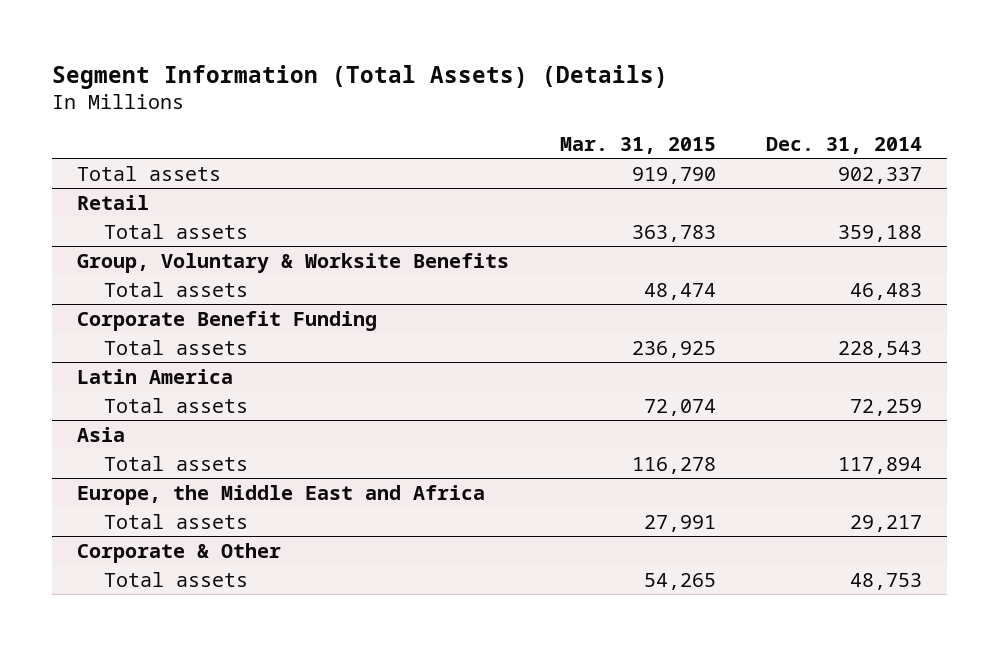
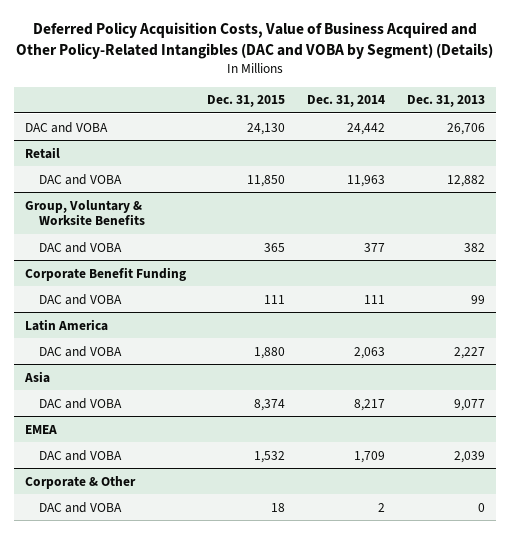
[52,64,669,89] Segment Information (Total Assets) (Details) -> [15,22,493,60] Deferred Policy Acquisition Costs, Value of Business Acquired and Other Policy-Related Intangibles (DAC and VOBA by Segment) (Details)
[559,136,716,154] Mar. 31, 2015 -> none
none -> [207,95,286,108] Dec. 31, 2015
none -> [406,95,485,108] Dec. 31, 2013
[77,165,222,181] Total assets -> none
none -> [24,121,108,133] DAC and VOBA
[103,223,248,239] Total assets -> none
none -> [38,173,122,185] DAC and VOBA
[103,281,248,297] Total assets -> none
none -> [38,241,122,253] DAC and VOBA
[103,339,248,355] Total assets -> none
none -> [38,293,122,305] DAC and VOBA
[103,397,248,413] Total assets -> none
none -> [38,345,122,357] DAC and VOBA
[103,455,248,471] Total assets -> none
[103,513,248,529] Total assets -> none
none -> [38,397,122,409] DAC and VOBA
[77,484,486,505] Europe, the Middle East and Africa -> [24,424,57,434] EMEA
none -> [38,449,122,461] DAC and VOBA
[103,571,248,587] Total assets -> none
none -> [38,501,122,513] DAC and VOBA

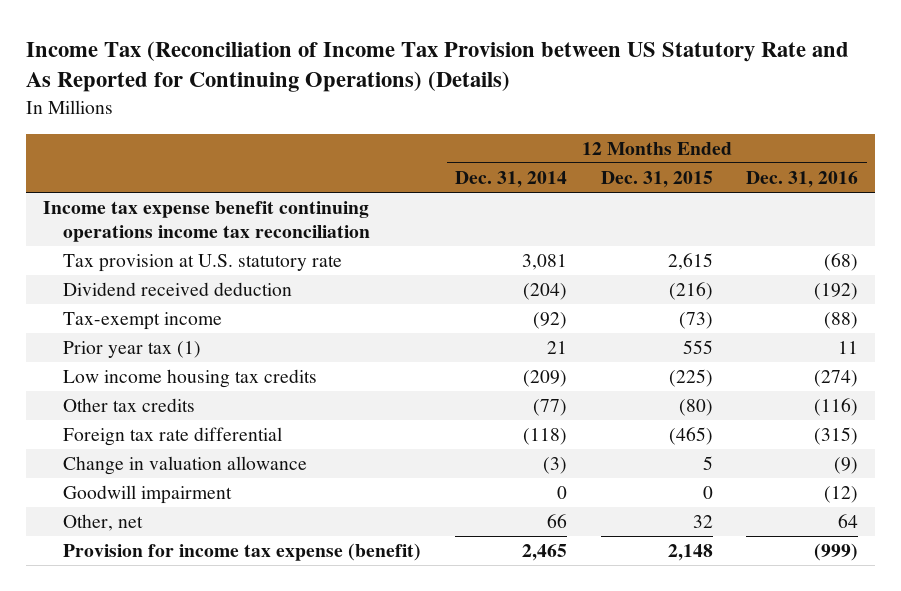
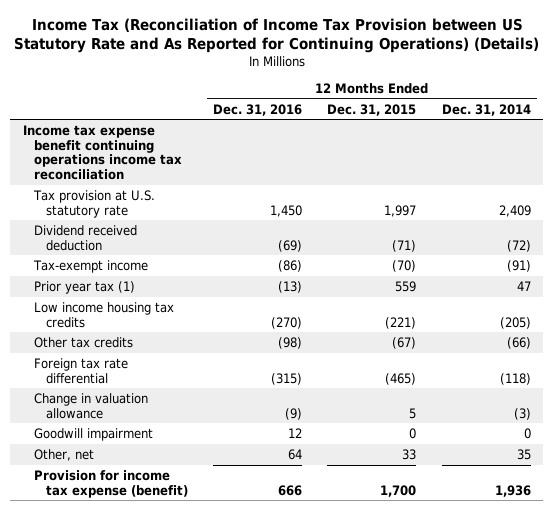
[521,254,567,271] 3,081 -> [498,204,531,217] 2,409
[667,253,713,271] 2,615 -> [384,204,417,217] 1,997
[824,253,859,272] (68) -> [270,204,303,217] 1,450
[522,283,567,301] (204) -> [506,239,531,252] (72)
[668,282,713,301] (216) -> [392,239,417,252] (71)
[814,283,859,301] (192) -> [278,239,303,252] (69)
[532,312,567,330] (92) -> [506,259,531,272] (91)
[678,312,713,330] (73) -> [392,259,417,272] (70)
[824,312,859,330] (88) -> [278,259,303,272] (86)
[546,341,567,355] 21 -> [516,280,531,291] 47
[682,340,713,355] 555 -> [395,280,417,292] 559
[838,341,859,355] 11 -> [278,280,303,293] (13)
[522,370,567,388] (209) -> [499,316,531,329] (205)
[668,369,713,388] (225) -> [385,316,417,329] (221)
[814,370,859,388] (274) -> [271,316,303,329] (270)
[532,399,567,417] (77) -> [506,336,531,349] (66)
[678,399,713,417] (80) -> [392,336,417,349] (67)
[814,398,859,417] (116) -> [278,336,303,349] (98)
[824,486,859,504] (12) -> [288,427,303,438] 12
[546,514,567,529] 66 -> [516,448,531,460] 35
[692,515,713,529] 32 -> [402,448,417,460] 33
[521,544,567,562] 2,465 -> [494,484,531,497] 1,936
[667,544,713,562] 2,148 -> [380,484,417,497] 1,700
[814,543,859,562] (999) -> [278,484,303,496] 666

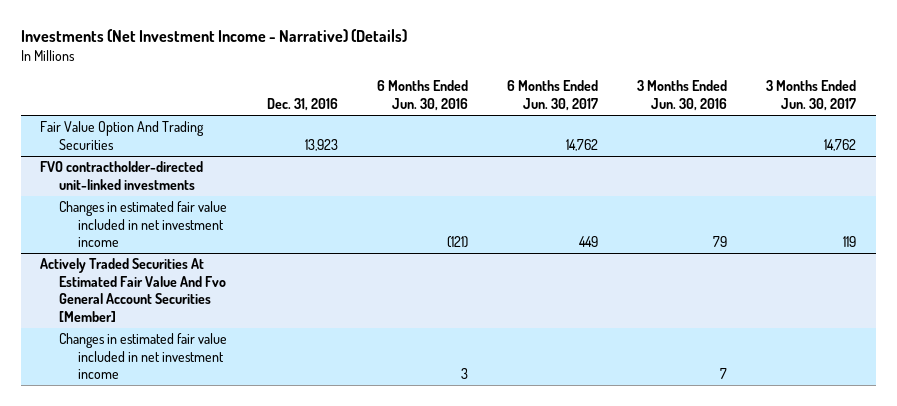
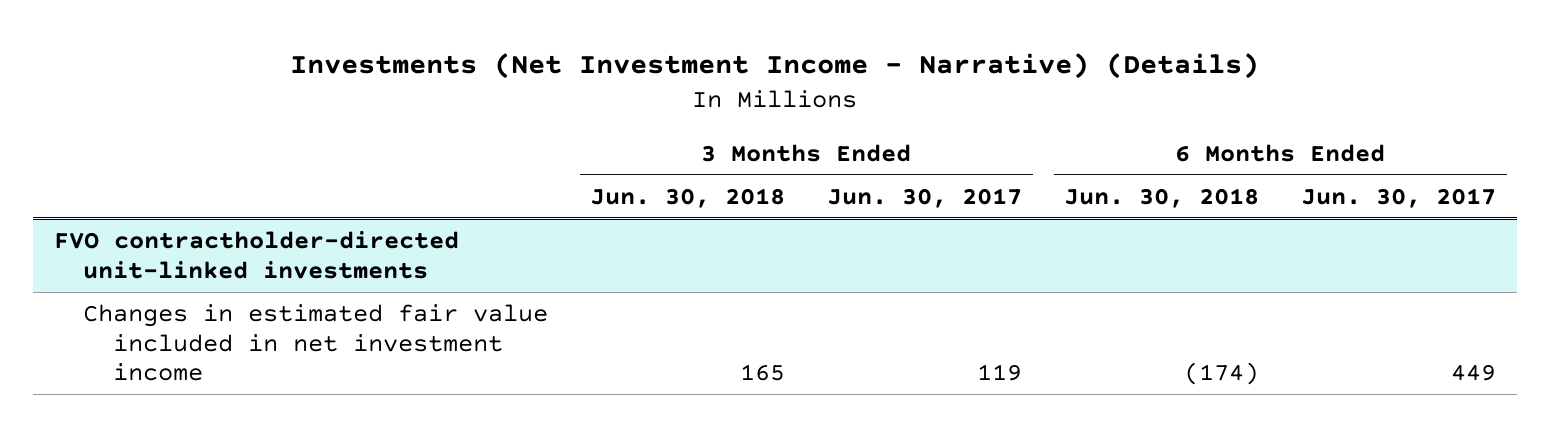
[266,97,338,111] Dec. 31, 2016 -> none
[376,80,468,111] 6 Months Ended Jun. 30, 2016 -> none
[636,80,727,111] 3 Months Ended Jun. 30, 2016 -> none
none -> [590,187,786,208] Jun. 30, 2018
none -> [1064,187,1260,208] Jun. 30, 2018
[40,121,205,150] Fair Value Option And Trading Securities -> none
[40,258,227,322] Actively Traded Securities At Estimated Fair Value And Fvo General Account Securities [Member] -> none
[59,333,228,380] Changes in estimated fair value included in net investment income -> none

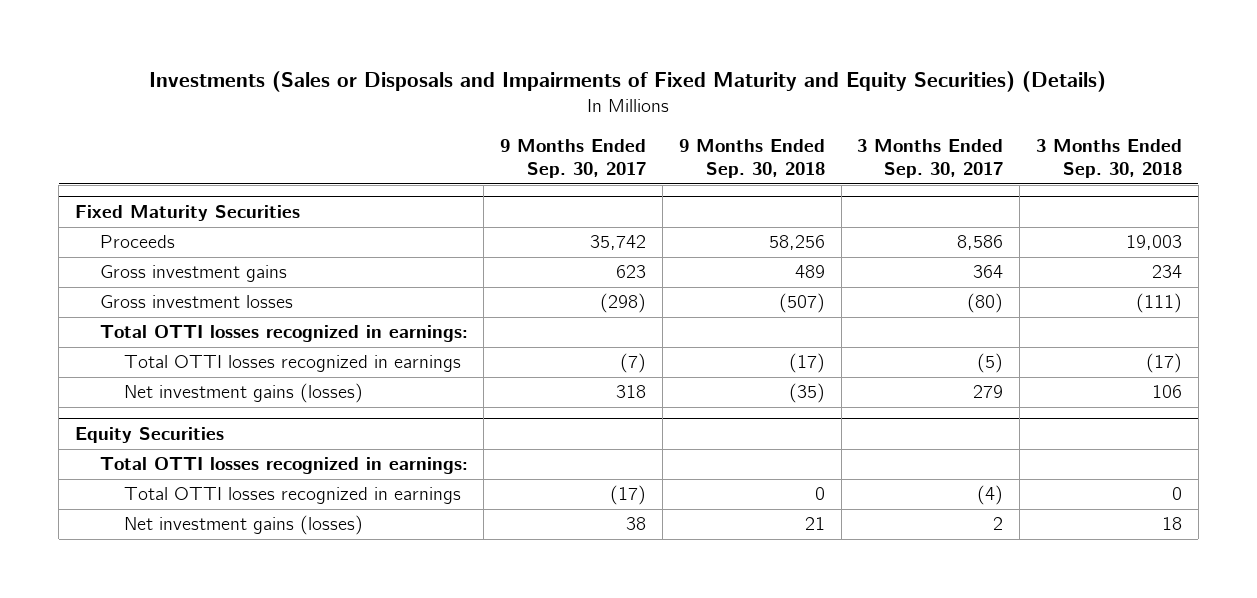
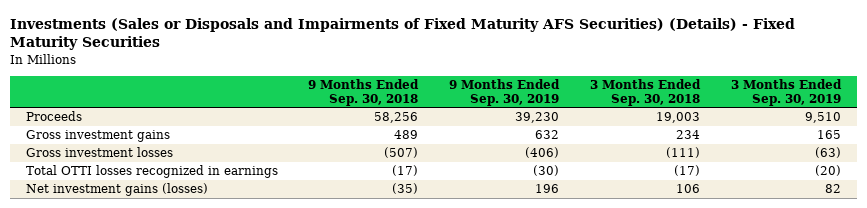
[149,71,1107,93] Investments (Sales or Disposals and Impairments of Fixed Maturity and Equity Securities) (Details) -> [10,17,796,51] Investments (Sales or Disposals and Impairments of Fixed Maturity AFS Securities) (Details) - Fixed Maturity Securities
[500,138,647,179] 9 Months Ended Sep. 30, 2017 -> none
[857,138,1004,179] 3 Months Ended Sep. 30, 2017 -> none
none -> [449,78,561,106] 9 Months Ended Sep. 30, 2019
none -> [731,78,843,106] 3 Months Ended Sep. 30, 2019
[74,205,300,222] Fixed Maturity Securities -> none
[99,325,468,343] Total OTTI losses recognized in earnings: -> none
[74,427,224,444] Equity Securities -> none
[99,457,468,475] Total OTTI losses recognized in earnings: -> none
[124,487,462,505] Total OTTI losses recognized in earnings -> none
[124,515,364,536] Net investment gains (losses) -> none

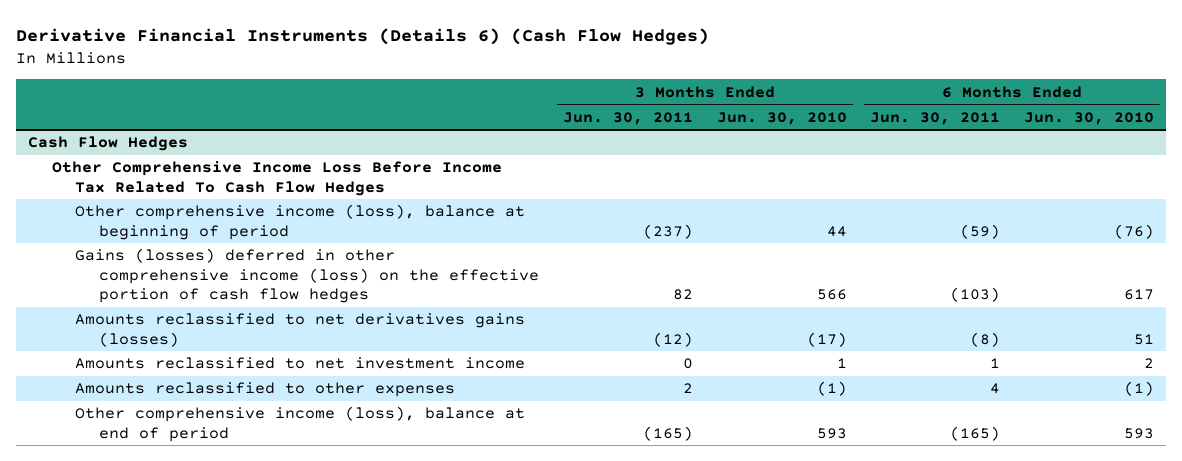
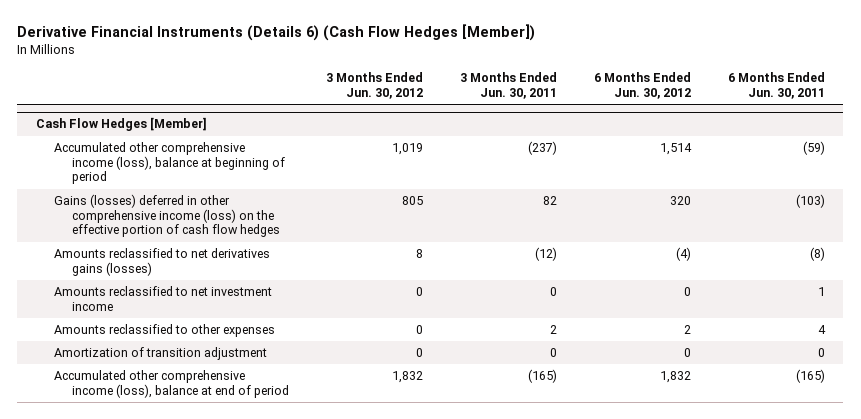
[15,28,709,46] Derivative Financial Instruments (Details 6) (Cash Flow Hedges) -> [17,23,536,41] Derivative Financial Instruments (Details 6) (Cash Flow Hedges [Member])
[716,111,847,125] Jun. 30, 2010 -> none
[1024,111,1155,125] Jun. 30, 2010 -> none
none -> [325,72,423,100] 3 Months Ended Jun. 30, 2012
none -> [593,72,691,100] 6 Months Ended Jun. 30, 2012
[51,161,502,196] Other Comprehensive Income Loss Before Income Tax Related To Cash Flow Hedges -> none
[27,136,188,152] Cash Flow Hedges -> [35,117,207,132] Cash Flow Hedges [Member]
[75,204,526,240] Other comprehensive income (loss), balance at beginning of period -> [53,142,285,185] Accumulated other comprehensive income (loss), balance at beginning of period
none -> [53,347,267,361] Amortization of transition adjustment
[75,406,526,442] Other comprehensive income (loss), balance at end of period -> [53,370,289,398] Accumulated other comprehensive income (loss), balance at end of period

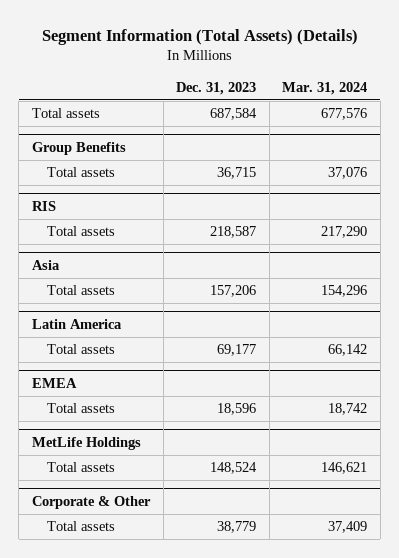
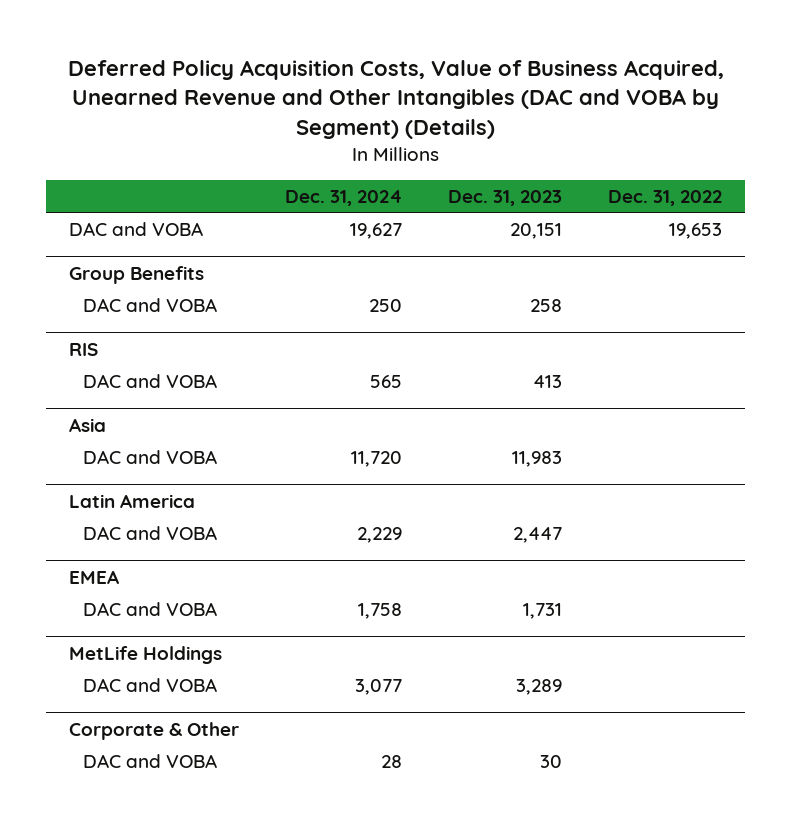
[41,29,358,46] Segment Information (Total Assets) (Details) -> [67,59,724,139] Deferred Policy Acquisition Costs, Value of Business Acquired, Unearned Revenue and Other Intangibles (DAC and VOBA by Segment) (Details)
[282,81,368,95] Mar. 31, 2024 -> none
none -> [285,189,403,206] Dec. 31, 2024
none -> [608,189,723,206] Dec. 31, 2022
[31,108,100,119] Total assets -> none
none -> [68,221,203,236] DAC and VOBA
[46,167,115,178] Total assets -> none
none -> [82,297,217,312] DAC and VOBA
[46,226,115,237] Total assets -> none
none -> [82,373,217,388] DAC and VOBA
[46,285,115,296] Total assets -> none
none -> [82,449,217,464] DAC and VOBA
[46,344,115,355] Total assets -> none
none -> [82,525,217,540] DAC and VOBA
[46,403,115,414] Total assets -> none
none -> [82,601,217,616] DAC and VOBA
[46,462,115,473] Total assets -> none
none -> [82,677,217,692] DAC and VOBA
[46,521,115,532] Total assets -> none
none -> [82,753,217,768] DAC and VOBA

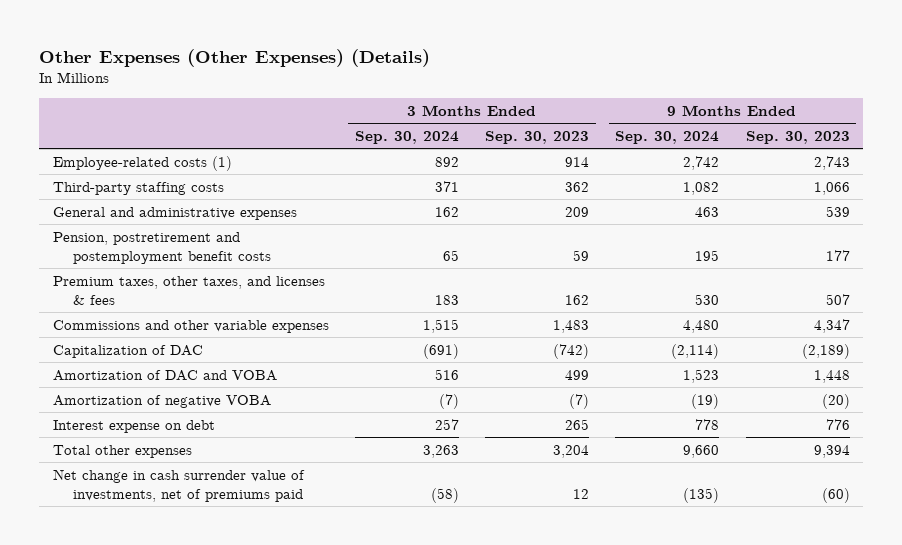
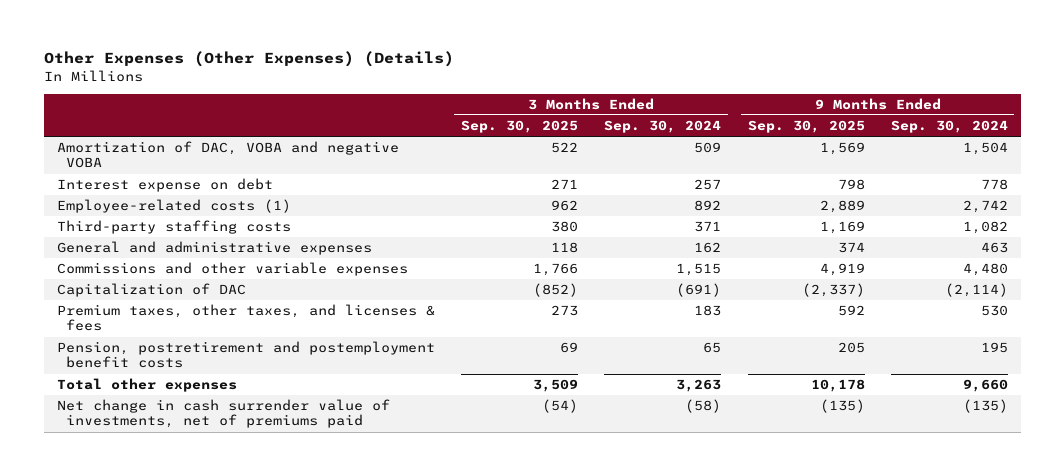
[485,131,590,145] Sep. 30, 2023 -> none
[745,131,850,145] Sep. 30, 2023 -> none
none -> [460,120,578,134] Sep. 30, 2025
none -> [747,120,865,134] Sep. 30, 2025
none -> [56,141,399,169] Amortization of DAC, VOBA and negative VOBA
[52,419,215,433] Interest expense on debt -> [56,178,273,193] Interest expense on debt
[52,369,277,381] Amortization of DAC and VOBA -> none
[52,394,271,408] Amortization of negative VOBA -> none
[52,275,325,305] Premium taxes, other taxes, and licenses & fees -> [56,304,435,332] Premium taxes, other taxes, and licenses & fees
[52,231,271,264] Pension, postretirement and postemployment benefit costs -> [56,341,435,369] Pension, postretirement and postemployment benefit costs

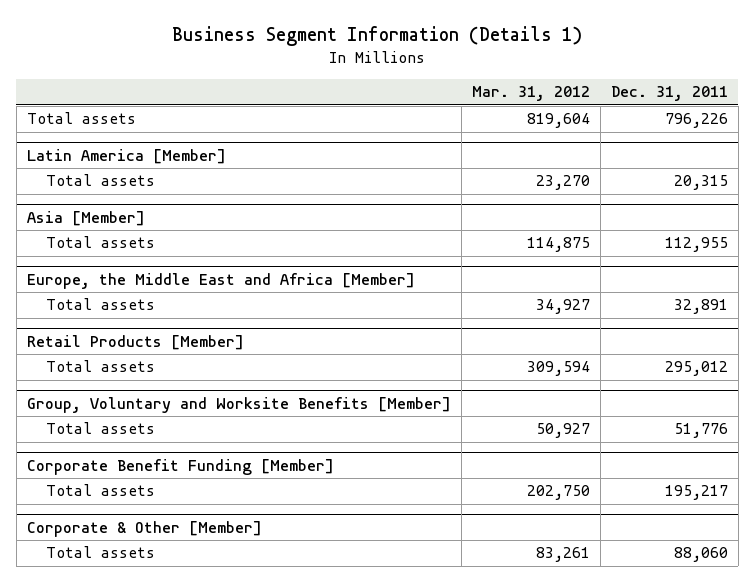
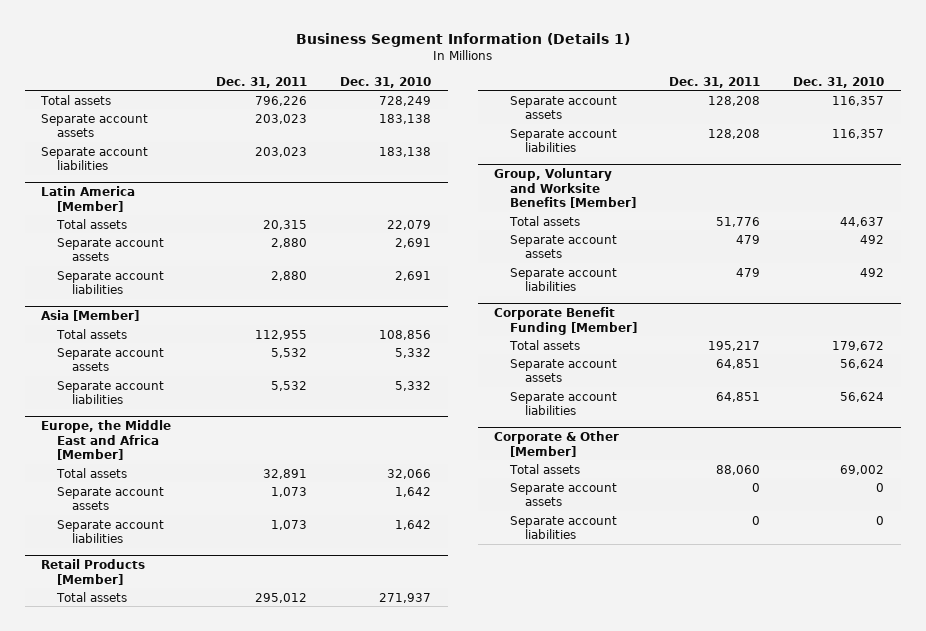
[471,86,590,102] Mar. 31, 2012 -> none
none -> [340,76,432,88] Dec. 31, 2010
none -> [41,113,149,138] Separate account assets
none -> [41,146,149,171] Separate account liabilities
none -> [56,237,164,262] Separate account assets
none -> [56,270,164,295] Separate account liabilities
none -> [56,347,164,372] Separate account assets
none -> [56,380,164,405] Separate account liabilities
none -> [56,486,164,511] Separate account assets
none -> [56,519,164,544] Separate account liabilities
none -> [509,95,617,120] Separate account assets
none -> [509,128,617,153] Separate account liabilities
none -> [509,234,617,259] Separate account assets
none -> [509,267,617,292] Separate account liabilities
none -> [509,358,617,383] Separate account assets
none -> [509,391,617,416] Separate account liabilities
none -> [509,482,617,507] Separate account assets
none -> [509,515,617,540] Separate account liabilities

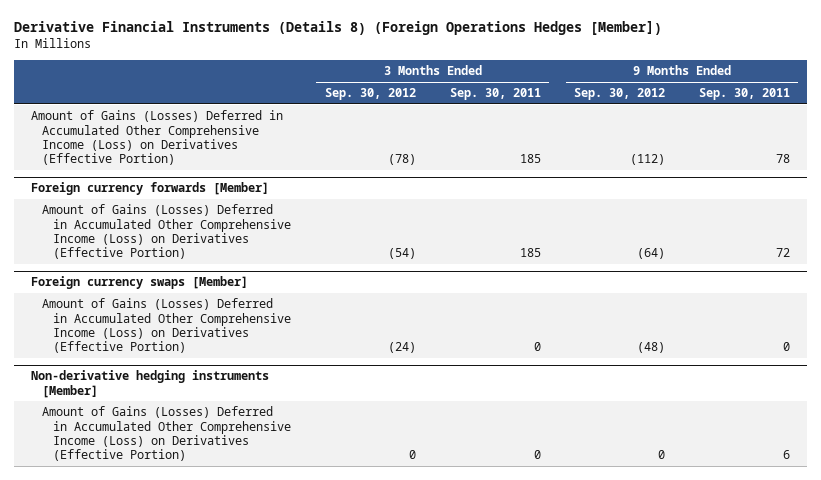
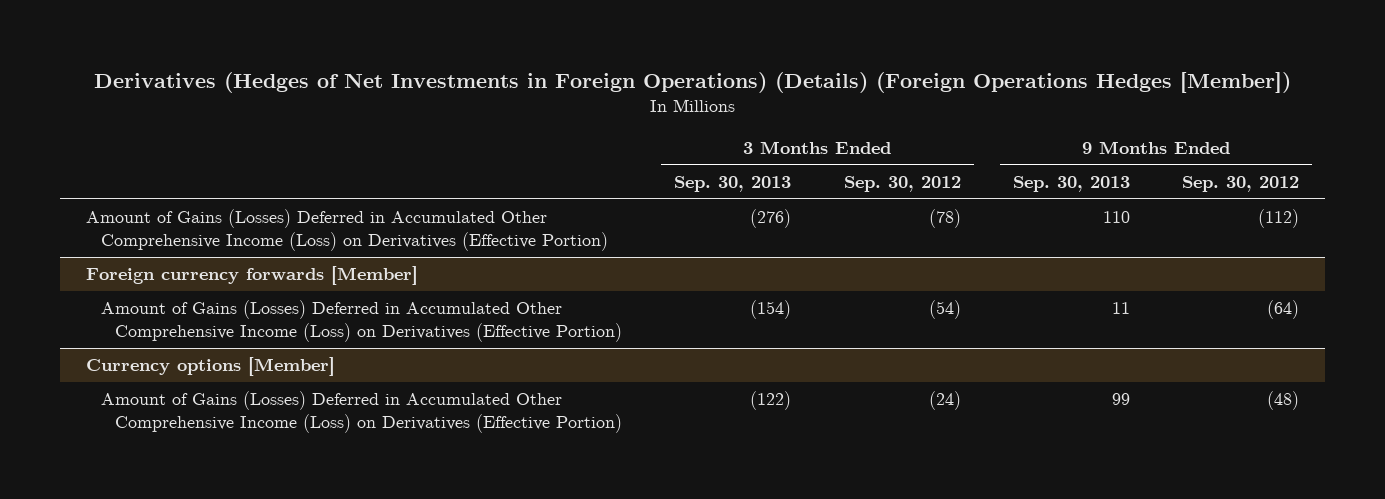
[14,21,663,36] Derivative Financial Instruments (Details 8) (Foreign Operations Hedges [Member]) -> [93,71,1291,93] Derivatives (Hedges of Net Investments in Foreign Operations) (Details) (Foreign Operations Hedges [Member])
[449,88,541,101] Sep. 30, 2011 -> none
[698,88,790,101] Sep. 30, 2011 -> none
none -> [674,175,792,192] Sep. 30, 2013
none -> [1012,175,1130,192] Sep. 30, 2013
[30,276,248,290] Foreign currency swaps [Member] -> none
none -> [86,357,336,377] Currency options [Member]
[30,370,269,398] Non-derivative hedging instruments [Member] -> none
[42,406,292,462] Amount of Gains (Losses) Deferred in Accumulated Other Comprehensive Income (Loss) on Derivatives (Effective Portion) -> none

